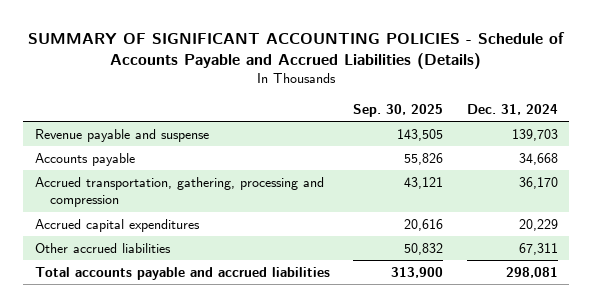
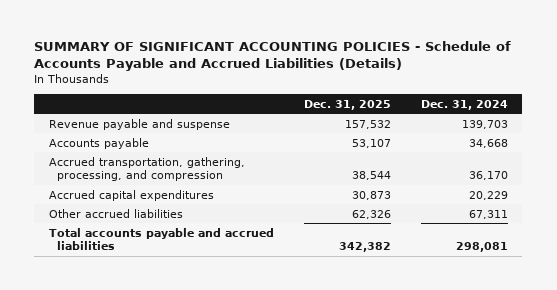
[353,103,444,117] Sep. 30, 2025 -> none
none -> [303,99,391,110] Dec. 31, 2025
[34,176,324,208] Accrued transportation, gathering, processing and compression -> [49,156,246,182] Accrued transportation, gathering, processing, and compression

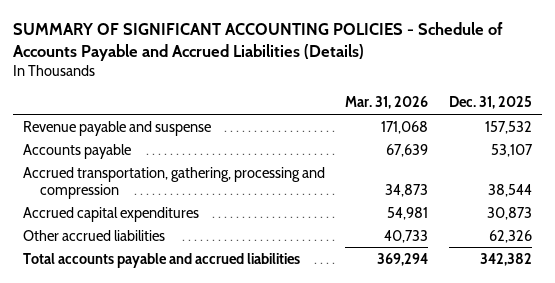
[420,99,508,110] Dec. 31, 2024 -> none
none -> [345,96,429,110] Mar. 31, 2026
[49,156,246,182] Accrued transportation, gathering, processing, and compression -> [22,166,325,199] Accrued transportation, gathering, processing and compression

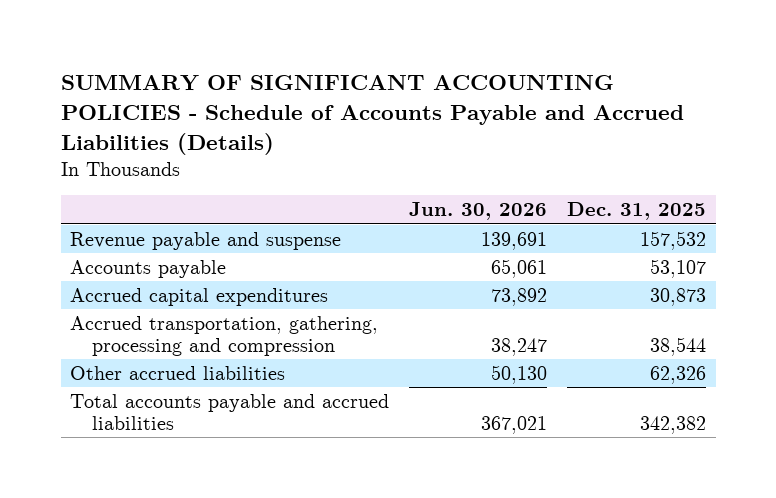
[345,96,429,110] Mar. 31, 2026 -> none
none -> [409,202,548,221] Jun. 30, 2026
[22,166,325,199] Accrued transportation, gathering, processing and compression -> [70,315,379,356] Accrued transportation, gathering, processing and compression

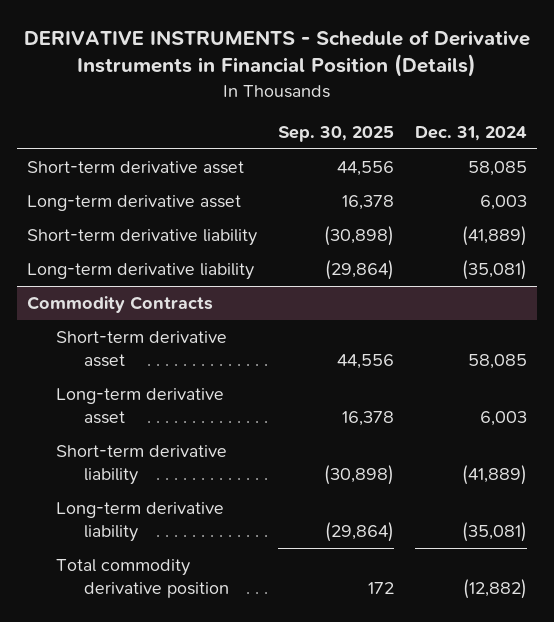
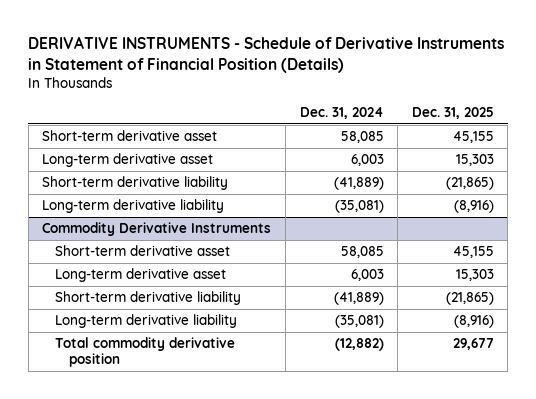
[24,29,531,78] DERIVATIVE INSTRUMENTS - Schedule of Derivative Instruments in Financial Position (Details) -> [28,35,505,73] DERIVATIVE INSTRUMENTS - Schedule of Derivative Instruments in Statement of Financial Position (Details)
[278,125,395,142] Sep. 30, 2025 -> none
none -> [411,107,494,120] Dec. 31, 2025
[27,296,214,314] Commodity Contracts -> [42,222,272,237] Commodity Derivative Instruments

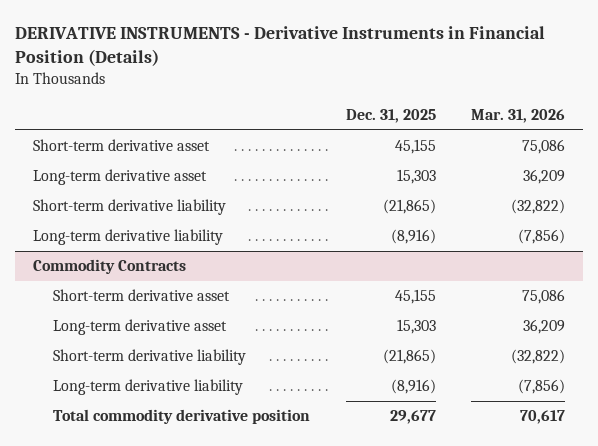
[28,35,505,73] DERIVATIVE INSTRUMENTS - Schedule of Derivative Instruments in Statement of Financial Position (Details) -> [15,26,546,67] DERIVATIVE INSTRUMENTS - Derivative Instruments in Financial Position (Details)
[299,107,384,120] Dec. 31, 2024 -> none
none -> [471,109,566,124] Mar. 31, 2026
[42,222,272,237] Commodity Derivative Instruments -> [33,259,187,275] Commodity Contracts

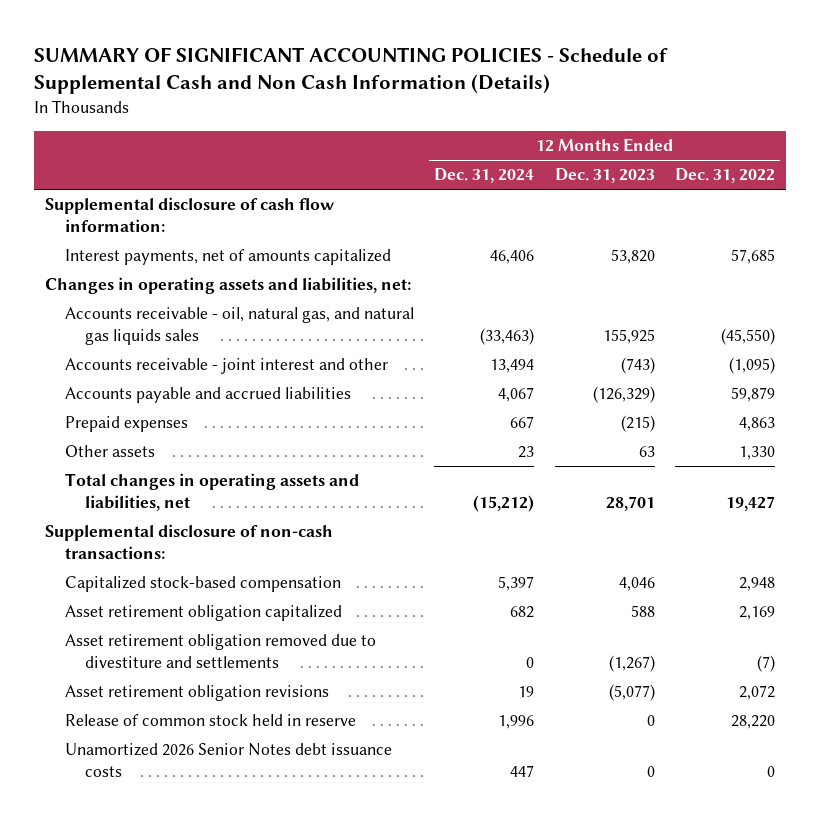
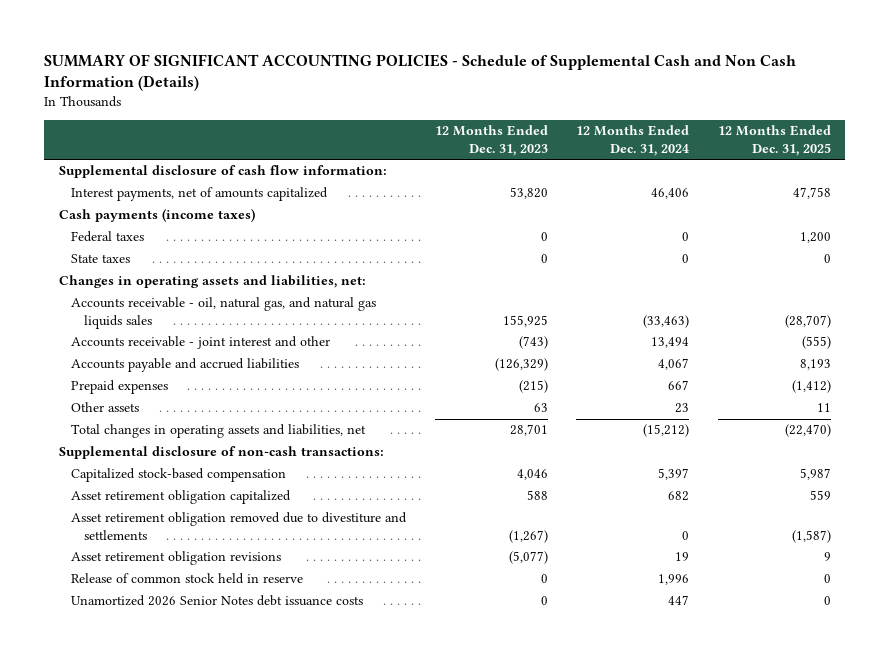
[675,168,776,184] Dec. 31, 2022 -> none
none -> [717,125,831,156] 12 Months Ended Dec. 31, 2025
none -> [58,208,255,223] Cash payments (income taxes)
none -> [71,231,145,243] Federal taxes
none -> [71,254,131,264] State taxes

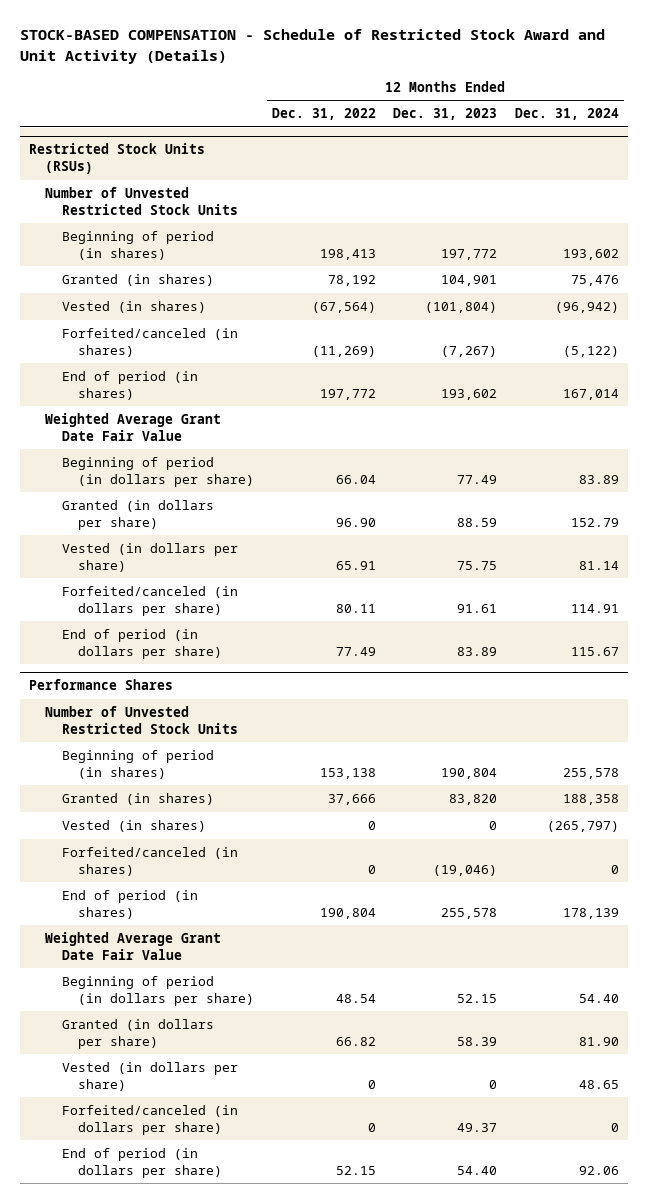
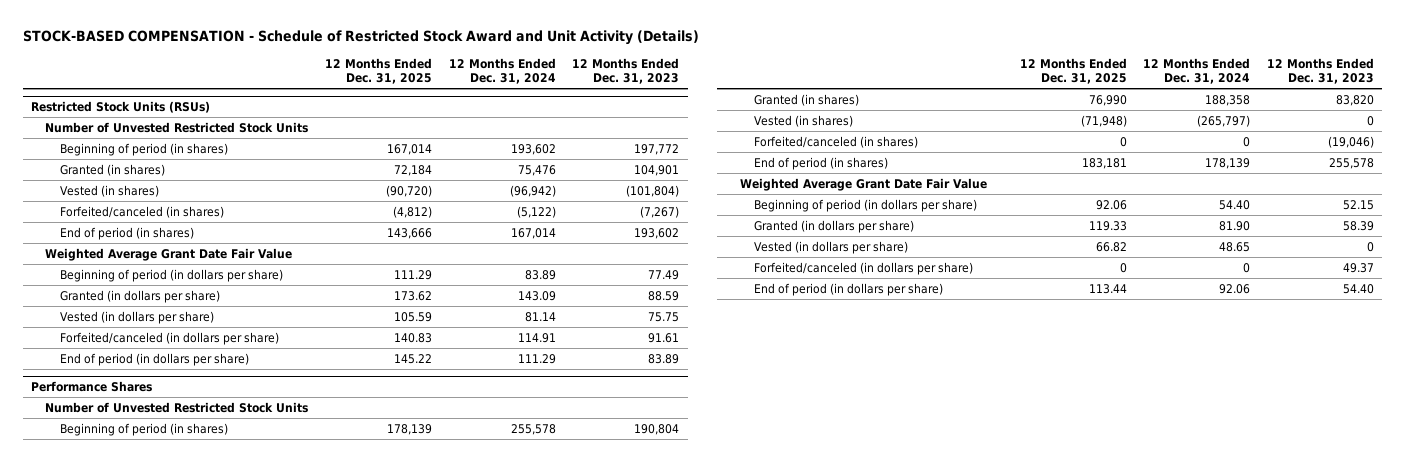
[271,108,376,121] Dec. 31, 2022 -> none
none -> [325,57,433,85] 12 Months Ended Dec. 31, 2025
[571,517,620,527] 152.79 -> [517,290,556,301] 143.09
[571,646,620,656] 115.67 -> [517,353,556,364] 111.29

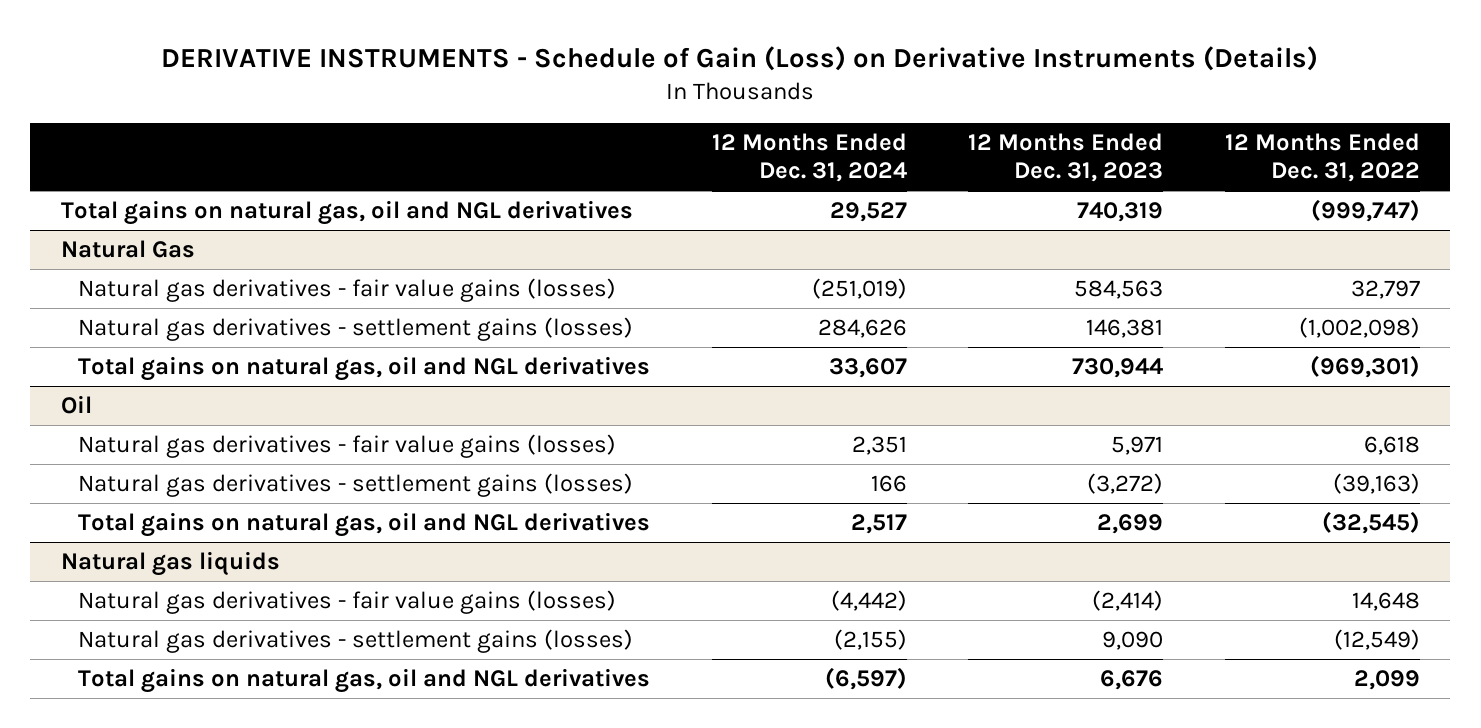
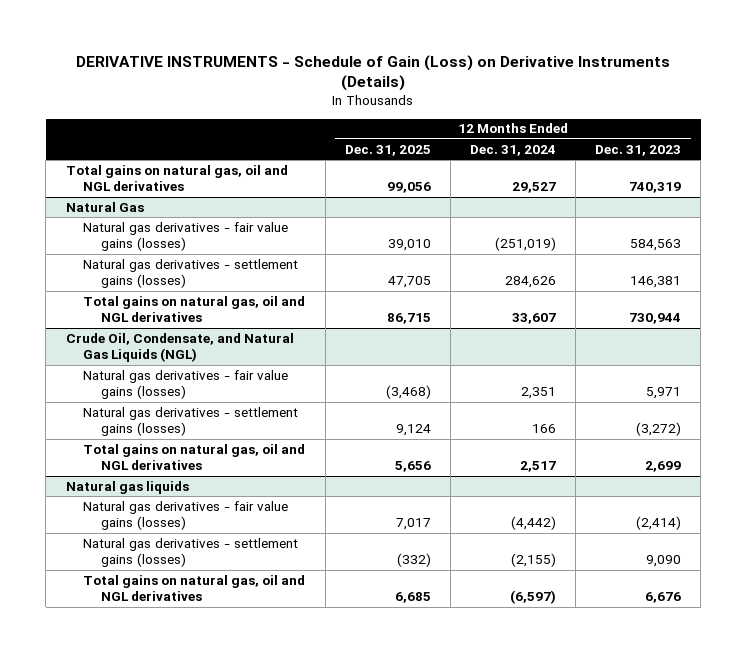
[1224,133,1420,183] 12 Months Ended Dec. 31, 2022 -> none
none -> [344,144,431,156] Dec. 31, 2025
[61,395,93,415] Oil -> [65,332,294,363] Crude Oil, Condensate, and Natural Gas Liquids (NGL)

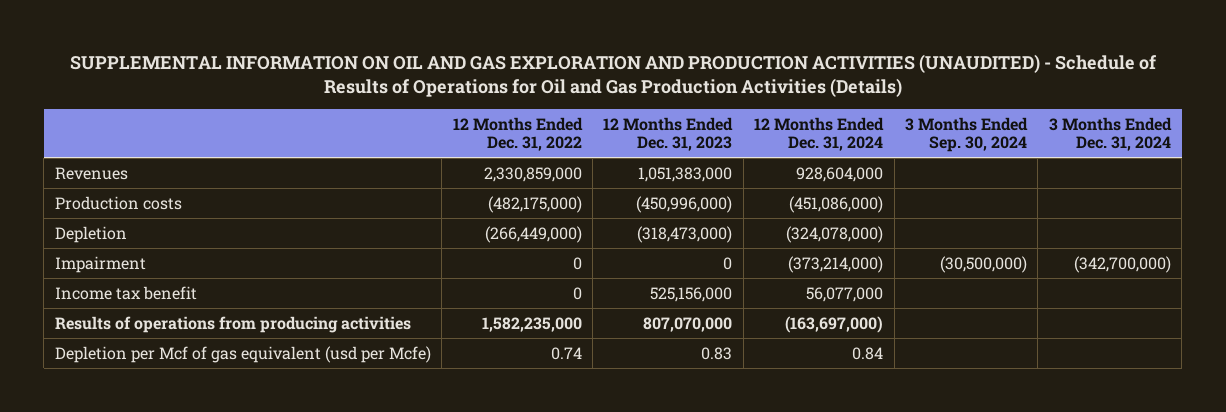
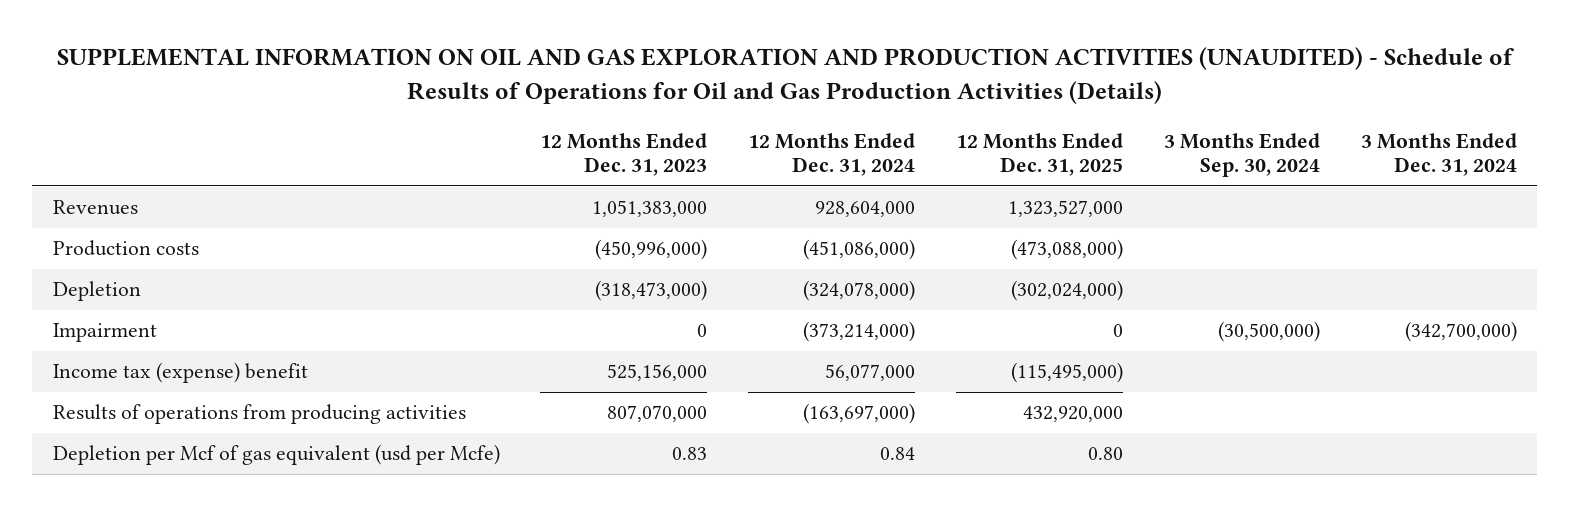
[452,116,583,152] 12 Months Ended Dec. 31, 2022 -> none
none -> [956,132,1124,177] 12 Months Ended Dec. 31, 2025
[54,285,197,300] Income tax benefit -> [52,362,308,384] Income tax (expense) benefit

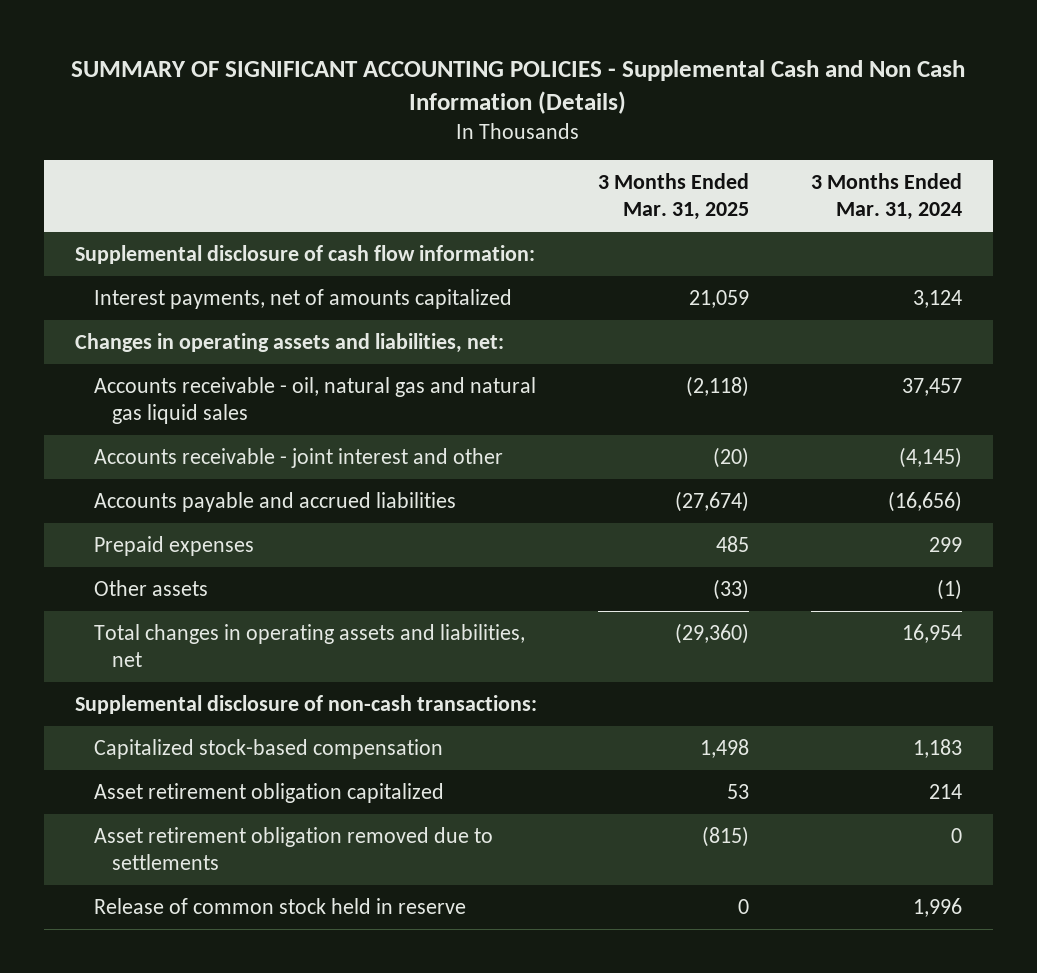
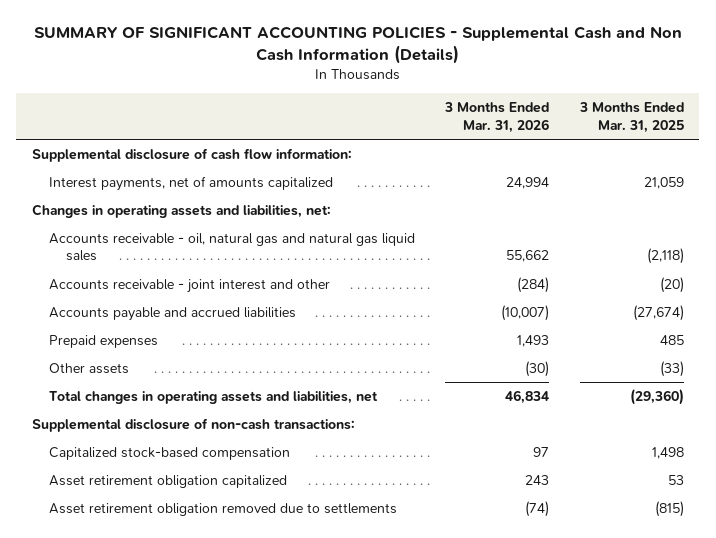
[810,173,962,221] 3 Months Ended Mar. 31, 2024 -> none
none -> [444,102,550,133] 3 Months Ended Mar. 31, 2026
[93,897,466,914] Release of common stock held in reserve -> none

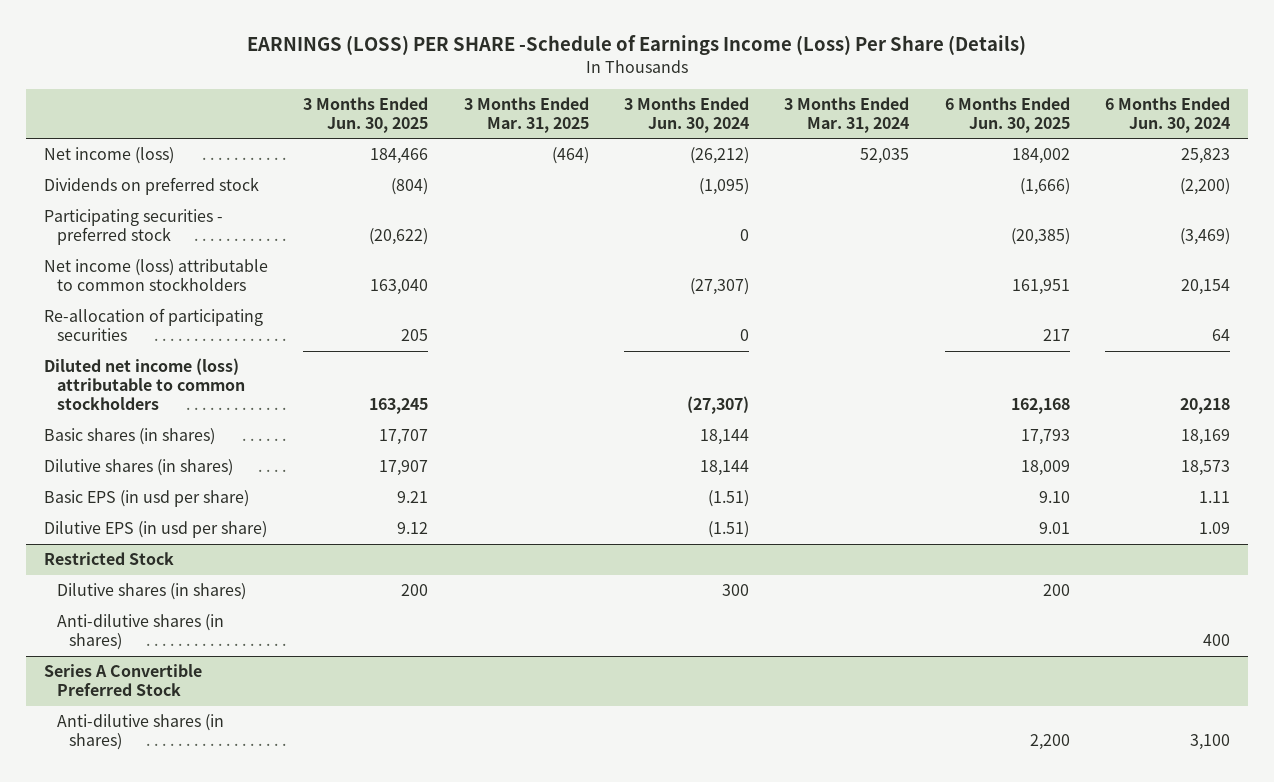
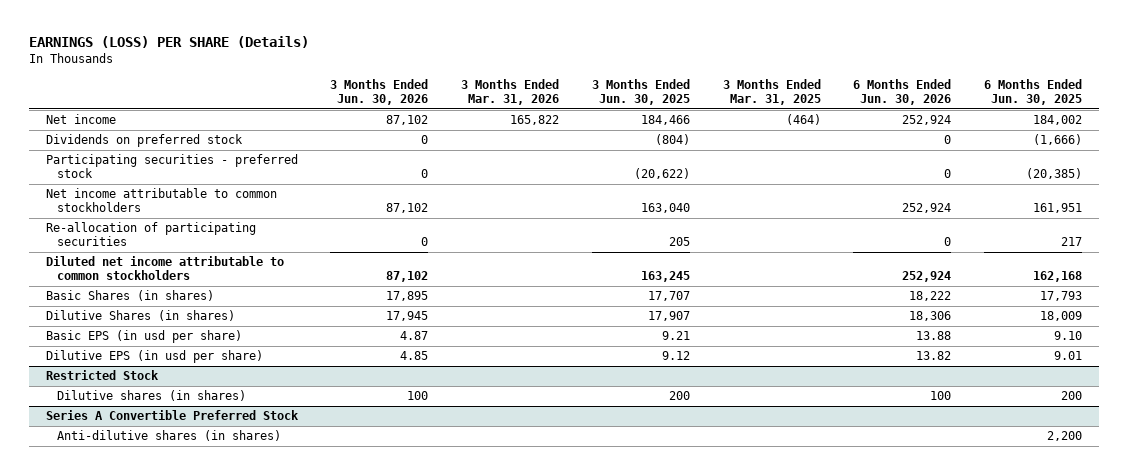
[246,35,1026,56] EARNINGS (LOSS) PER SHARE -Schedule of Earnings Income (Loss) Per Share (Details) -> [29,36,310,49] EARNINGS (LOSS) PER SHARE (Details)
[623,96,749,133] 3 Months Ended Jun. 30, 2024 -> none
[784,96,910,133] 3 Months Ended Mar. 31, 2024 -> none
[1104,96,1230,133] 6 Months Ended Jun. 30, 2024 -> none
none -> [330,78,429,105] 3 Months Ended Jun. 30, 2026
none -> [461,78,560,105] 3 Months Ended Mar. 31, 2026
none -> [853,78,952,105] 6 Months Ended Jun. 30, 2026
[44,147,175,165] Net income (loss) -> [45,114,116,125] Net income
[44,259,269,292] Net income (loss) attributable to common stockholders -> [45,188,277,213] Net income attributable to common stockholders
[44,358,245,411] Diluted net income (loss) attributable to common stockholders -> [45,256,284,281] Diluted net income attributable to common stockholders
[44,428,216,446] Basic shares (in shares) -> [45,290,214,302] Basic Shares (in shares)
[44,459,234,477] Dilutive shares (in shares) -> [45,310,235,322] Dilutive Shares (in shares)
[56,614,224,651] Anti-dilutive shares (in shares) -> none

